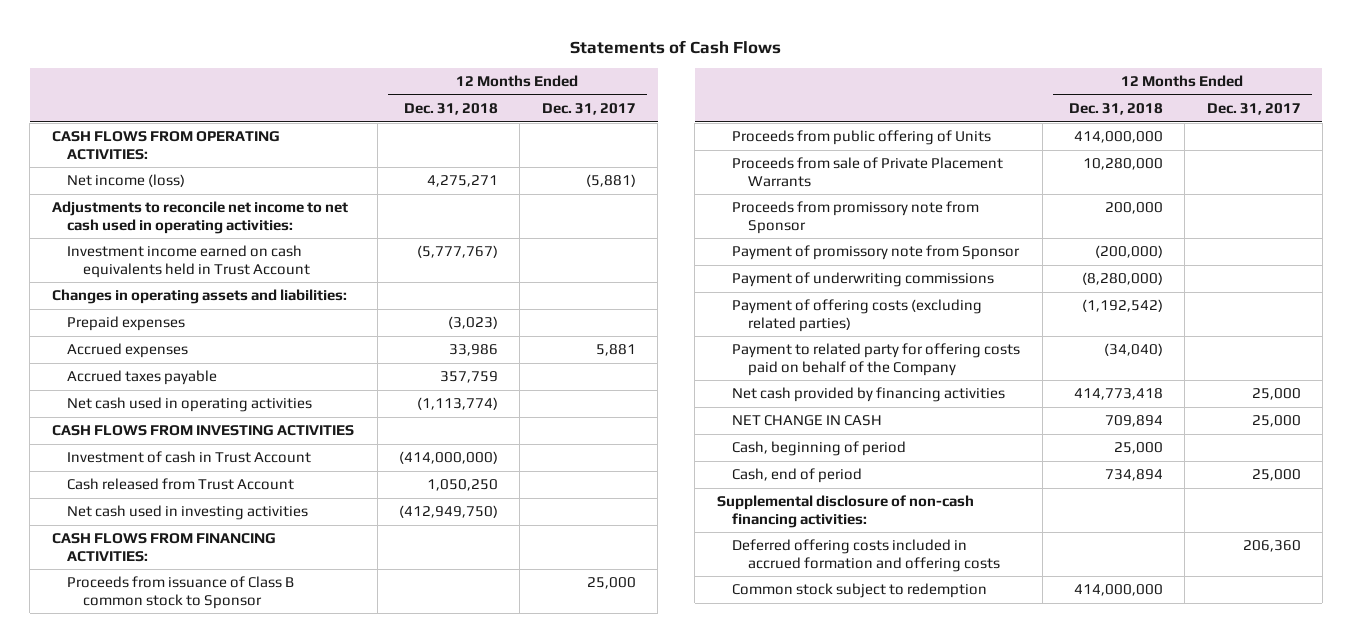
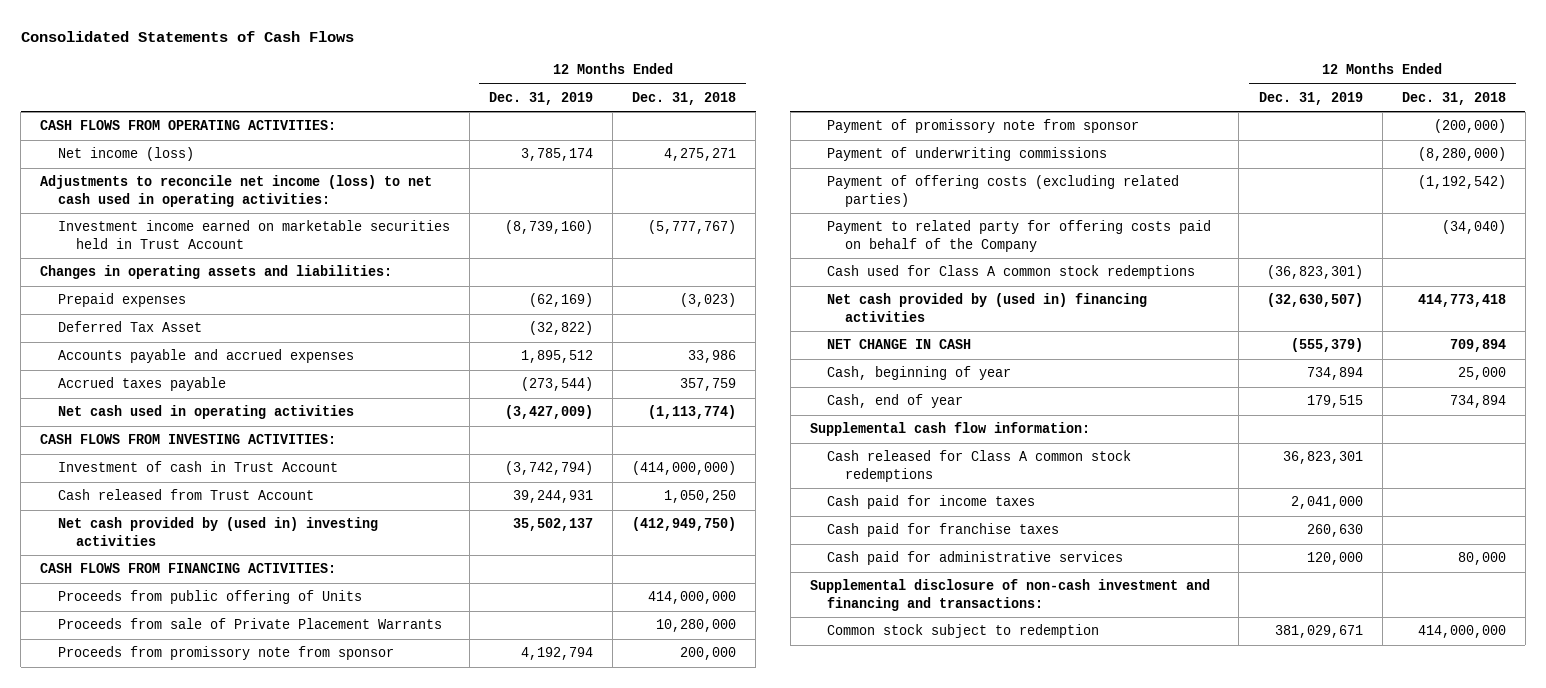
[570,40,782,55] Statements of Cash Flows -> [20,30,354,42] Consolidated Statements of Cash Flows
[541,103,636,116] Dec. 31, 2017 -> none
none -> [489,91,594,105] Dec. 31, 2019
[51,201,348,234] Adjustments to reconcile net income to net cash used in operating activities: -> [40,175,433,207] Adjustments to reconcile net income (loss) to net cash used in operating activities:
[67,245,311,278] Investment income earned on cash equivalents held in Trust Account -> [57,220,450,249] Investment income earned on marketable securities held in Trust Account
none -> [57,321,202,333] Deferred Tax Asset
[67,343,189,359] Accrued expenses -> [57,349,354,364] Accounts payable and accrued expenses
[51,425,354,437] CASH FLOWS FROM INVESTING ACTIVITIES -> [40,434,337,445] CASH FLOWS FROM INVESTING ACTIVITIES:
[67,505,309,521] Net cash used in investing activities -> [57,517,378,546] Net cash provided by (used in) investing activities
[67,576,295,609] Proceeds from issuance of Class B common stock to Sponsor -> none
[732,201,980,234] Proceeds from promissory note from Sponsor -> [57,646,394,661] Proceeds from promissory note from sponsor
[732,245,1021,261] Payment of promissory note from Sponsor -> [827,119,1140,134] Payment of promissory note from sponsor
none -> [827,265,1196,280] Cash used for Class A common stock redemptions
[732,387,1006,403] Net cash provided by financing activities -> [827,293,1148,322] Net cash provided by (used in) financing activities
[732,539,1000,572] Deferred offering costs included in accrued formation and offering costs -> none
[732,441,907,457] Cash, beginning of period -> [827,366,1012,381] Cash, beginning of year
[732,468,863,484] Cash, end of period -> [827,394,964,409] Cash, end of year
none -> [809,422,1090,437] Supplemental cash flow information:
none -> [827,450,1132,482] Cash released for Class A common stock redemptions
none -> [827,495,1036,510] Cash paid for income taxes
none -> [827,523,1060,538] Cash paid for franchise taxes
none -> [827,551,1124,566] Cash paid for administrative services
[716,495,974,528] Supplemental disclosure of non-cash financing activities: -> [809,579,1210,611] Supplemental disclosure of non-cash investment and financing and transactions:

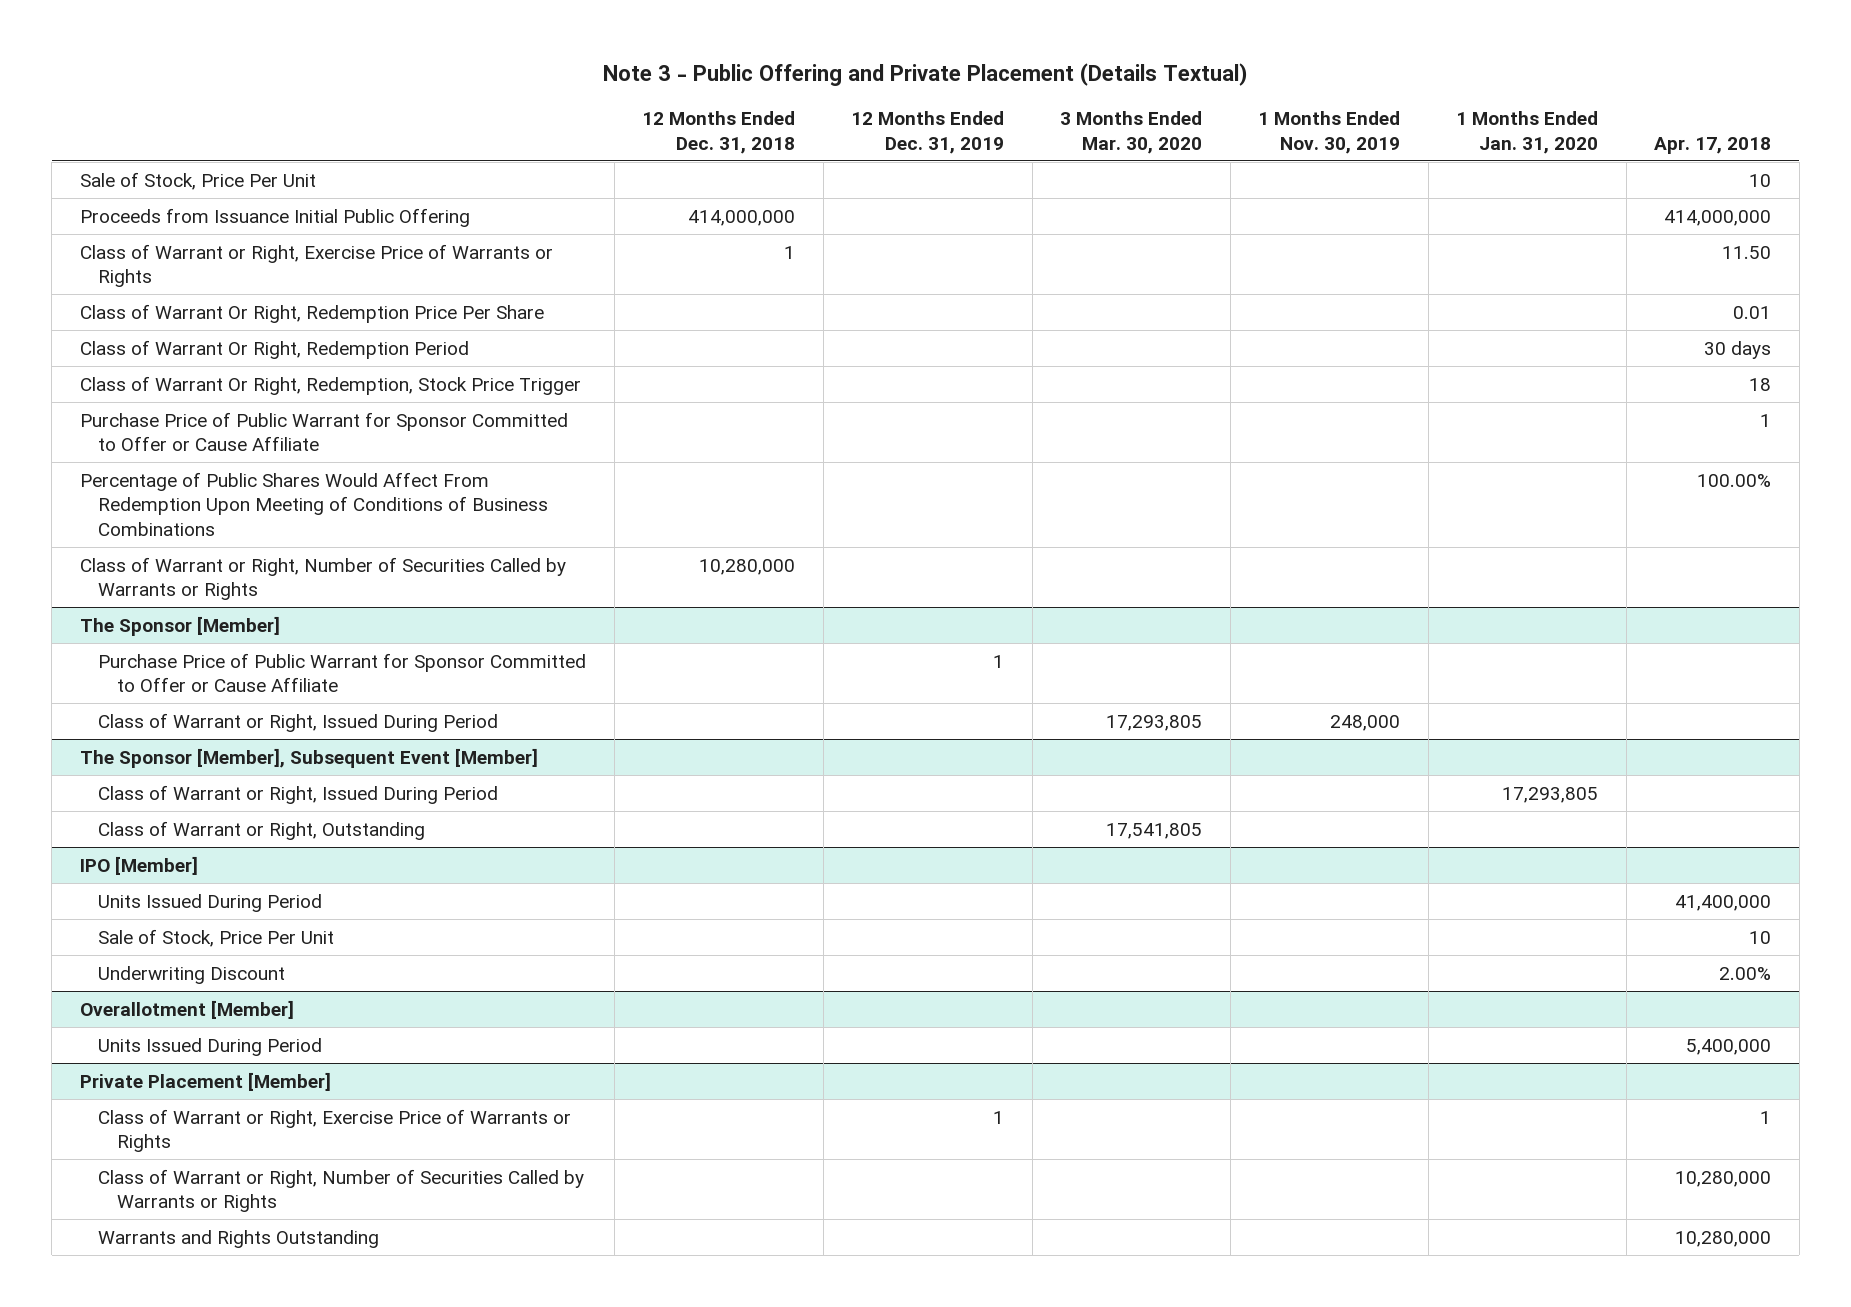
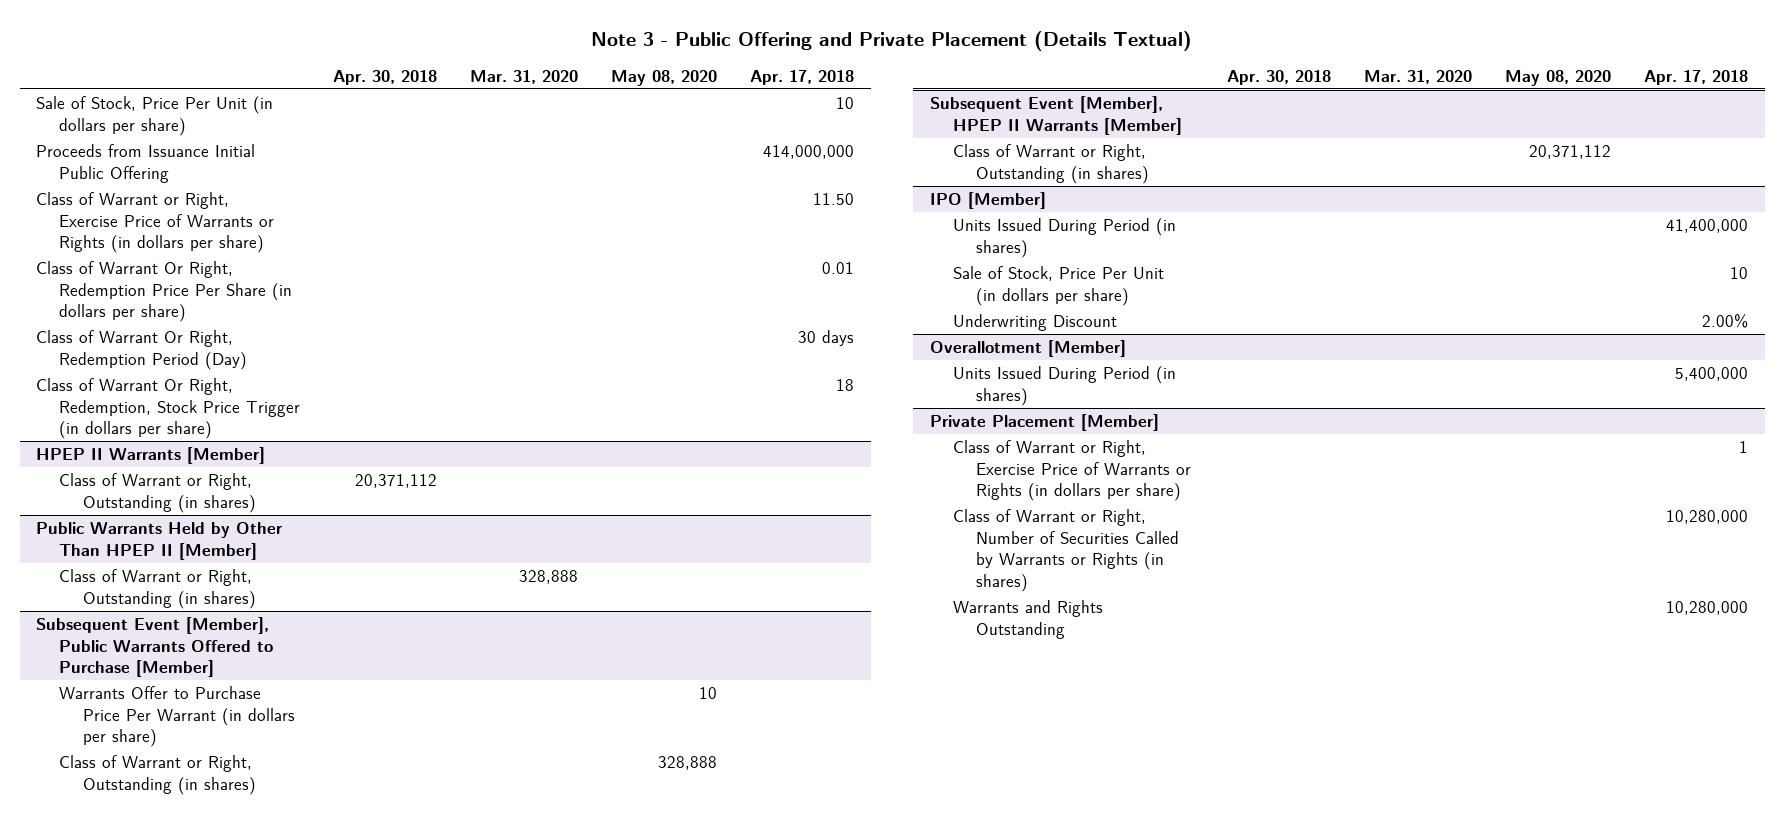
[642,111,796,154] 12 Months Ended Dec. 31, 2018 -> none
[851,111,1005,154] 12 Months Ended Dec. 31, 2019 -> none
[1060,111,1203,154] 3 Months Ended Mar. 30, 2020 -> none
[1258,111,1401,154] 1 Months Ended Nov. 30, 2019 -> none
[1456,111,1599,154] 1 Months Ended Jan. 31, 2020 -> none
none -> [333,69,438,85] Apr. 30, 2018
none -> [470,69,579,84] Mar. 31, 2020
none -> [611,69,718,86] May 08, 2020
[79,171,316,190] Sale of Stock, Price Per Unit -> [36,95,274,136] Sale of Stock, Price Per Unit (in dollars per share)
[79,411,568,452] Purchase Price of Public Warrant for Sponsor Committed to Offer or Cause Affiliate -> none
[79,471,549,536] Percentage of Public Shares Would Affect From Redemption Upon Meeting of Conditions of Business Combinations -> none
[79,556,566,601] Class of Warrant or Right, Number of Securities Called by Warrants or Rights -> none
[79,615,280,636] The Sponsor [Member] -> none
[98,652,587,693] Purchase Price of Public Warrant for Sponsor Committed to Offer or Cause Affiliate -> none
[98,712,499,732] Class of Warrant or Right, Issued During Period -> none
[79,747,538,768] The Sponsor [Member], Subsequent Event [Member] -> none
[98,784,499,804] Class of Warrant or Right, Issued During Period -> none
[79,243,553,288] Class of Warrant or Right, Exercise Price of Warrants or Rights -> [36,191,275,254] Class of Warrant or Right, Exercise Price of Warrants or Rights (in dollars per share)
[79,303,544,323] Class of Warrant Or Right, Redemption Price Per Share -> [36,260,293,323] Class of Warrant Or Right, Redemption Price Per Share (in dollars per share)
[79,339,469,359] Class of Warrant Or Right, Redemption Period -> [36,329,248,370] Class of Warrant Or Right, Redemption Period (Day)
[79,375,581,395] Class of Warrant Or Right, Redemption, Stock Price Trigger -> [36,377,301,440] Class of Warrant Or Right, Redemption, Stock Price Trigger (in dollars per share)
none -> [36,446,266,464] HPEP II Warrants [Member]
[98,820,426,840] Class of Warrant or Right, Outstanding -> [59,472,256,513] Class of Warrant or Right, Outstanding (in shares)
none -> [36,521,284,560] Public Warrants Held by Other Than HPEP II [Member]
none -> [59,568,256,609] Class of Warrant or Right, Outstanding (in shares)
none -> [36,616,274,678] Subsequent Event [Member], Public Warrants Offered to Purchase [Member]
none -> [59,685,295,748] Warrants Offer to Purchase Price Per Warrant (in dollars per share)
none -> [59,754,256,795] Class of Warrant or Right, Outstanding (in shares)
none -> [929,95,1182,135] Subsequent Event [Member], HPEP II Warrants [Member]
none -> [952,143,1150,184] Class of Warrant or Right, Outstanding (in shares)
[98,893,323,912] Units Issued During Period -> [952,217,1176,258] Units Issued During Period (in shares)
[98,928,335,947] Sale of Stock, Price Per Unit -> [952,265,1164,306] Sale of Stock, Price Per Unit (in dollars per share)
[98,1037,323,1056] Units Issued During Period -> [952,365,1176,406] Units Issued During Period (in shares)
[98,1108,572,1153] Class of Warrant or Right, Exercise Price of Warrants or Rights -> [952,439,1192,502] Class of Warrant or Right, Exercise Price of Warrants or Rights (in dollars per share)
[98,1168,585,1213] Class of Warrant or Right, Number of Securities Called by Warrants or Rights -> [952,508,1180,592] Class of Warrant or Right, Number of Securities Called by Warrants or Rights (in shares)

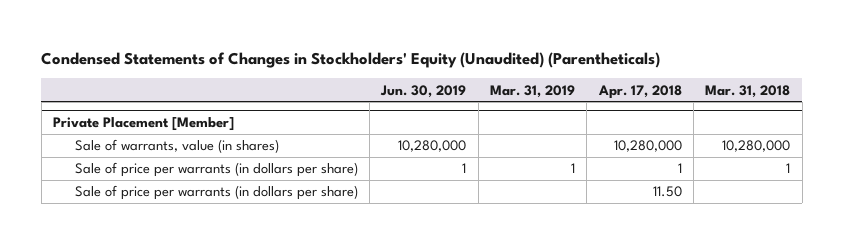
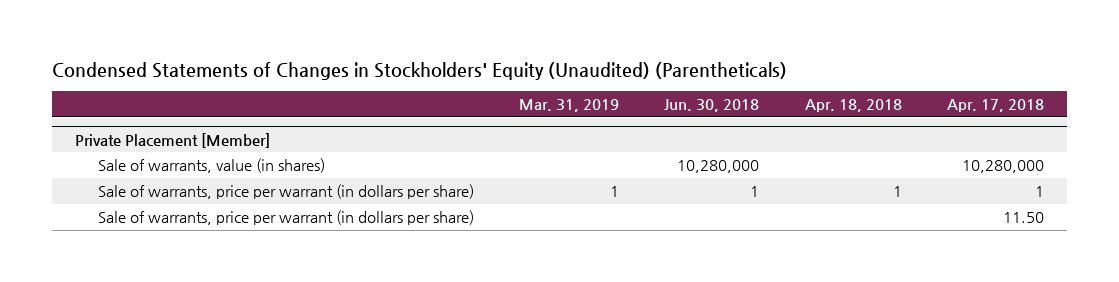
[380,84,467,98] Jun. 30, 2019 -> none
[705,84,791,98] Mar. 31, 2018 -> none
none -> [664,99,760,113] Jun. 30, 2018
none -> [804,99,902,113] Apr. 18, 2018
[74,162,358,178] Sale of price per warrants (in dollars per share) -> [97,184,474,200] Sale of warrants, price per warrant (in dollars per share)
[74,185,358,201] Sale of price per warrants (in dollars per share) -> [97,210,474,226] Sale of warrants, price per warrant (in dollars per share)

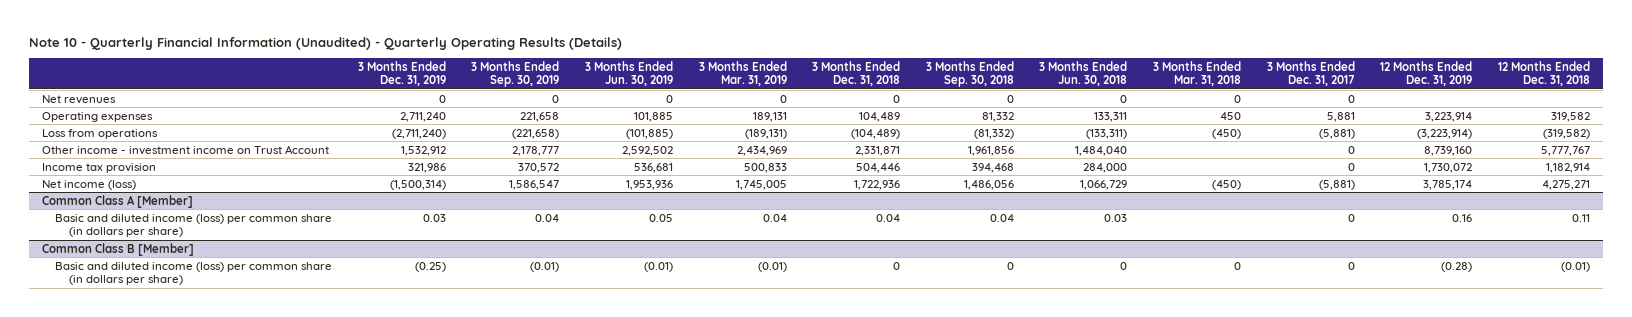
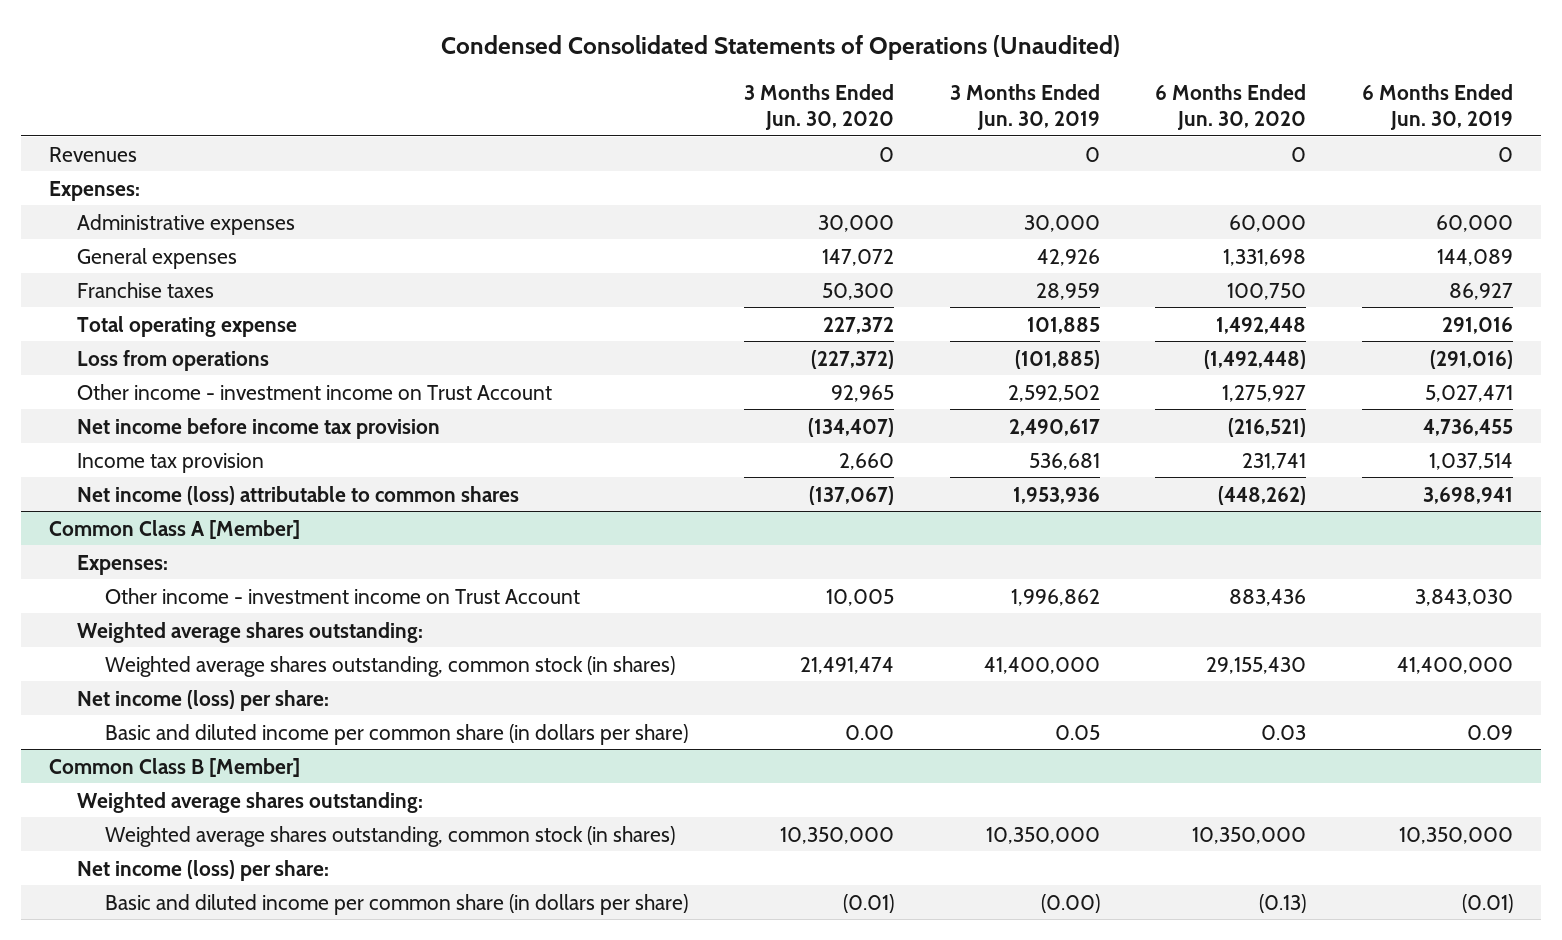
[28,36,622,50] Note 10 - Quarterly Financial Information (Unaudited) - Quarterly Operating Results (Details) -> [441,35,1121,61] Condensed Consolidated Statements of Operations (Unaudited)
[357,60,446,87] 3 Months Ended Dec. 31, 2019 -> none
[471,60,560,88] 3 Months Ended Sep. 30, 2019 -> none
[698,60,787,87] 3 Months Ended Mar. 31, 2019 -> none
[812,60,901,87] 3 Months Ended Dec. 31, 2018 -> none
[925,60,1014,88] 3 Months Ended Sep. 30, 2018 -> none
[1039,60,1128,87] 3 Months Ended Jun. 30, 2018 -> none
[1153,60,1242,87] 3 Months Ended Mar. 31, 2018 -> none
[1266,60,1355,87] 3 Months Ended Dec. 31, 2017 -> none
[1380,60,1473,87] 12 Months Ended Dec. 31, 2019 -> none
[1497,60,1590,87] 12 Months Ended Dec. 31, 2018 -> none
none -> [743,83,894,131] 3 Months Ended Jun. 30, 2020
none -> [1155,83,1307,131] 6 Months Ended Jun. 30, 2020
none -> [1362,83,1514,131] 6 Months Ended Jun. 30, 2019
[41,94,116,104] Net revenues -> [49,146,138,162] Revenues
none -> [49,180,141,201] Expenses:
none -> [77,213,296,235] Administrative expenses
none -> [77,247,238,269] General expenses
none -> [77,281,215,298] Franchise taxes
[41,111,153,122] Operating expenses -> [77,315,298,337] Total operating expense
none -> [77,417,441,439] Net income before income tax provision
[41,179,136,190] Net income (loss) -> [77,485,520,505] Net income (loss) attributable to common shares
none -> [77,554,169,575] Expenses:
none -> [105,587,581,604] Other income - investment income on Trust Account
none -> [77,621,424,643] Weighted average shares outstanding:
none -> [105,655,676,677] Weighted average shares outstanding, common stock (in shares)
none -> [77,689,330,711] Net income (loss) per share:
[55,213,333,238] Basic and diluted income (loss) per common share (in dollars per share) -> [105,723,689,745] Basic and diluted income per common share (in dollars per share)
none -> [77,791,424,813] Weighted average shares outstanding:
none -> [105,825,676,847] Weighted average shares outstanding, common stock (in shares)
none -> [77,859,330,881] Net income (loss) per share:
[55,261,333,286] Basic and diluted income (loss) per common share (in dollars per share) -> [105,893,689,915] Basic and diluted income per common share (in dollars per share)
[643,261,673,272] (0.01) -> [1040,893,1100,913] (0.00)

